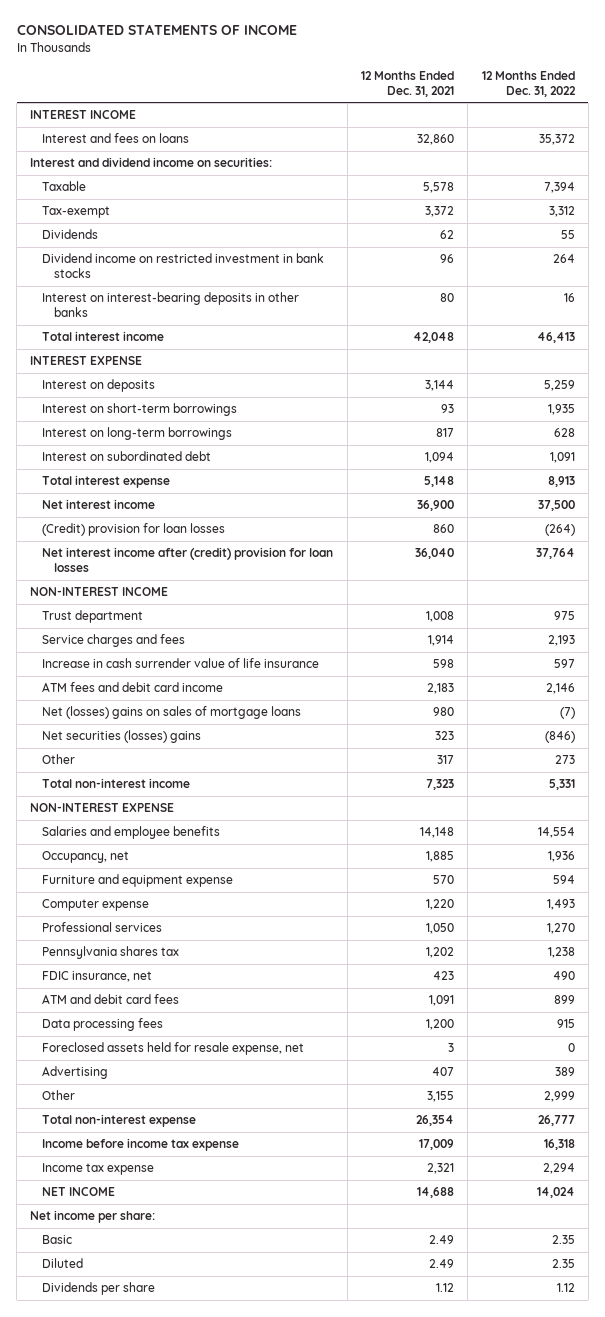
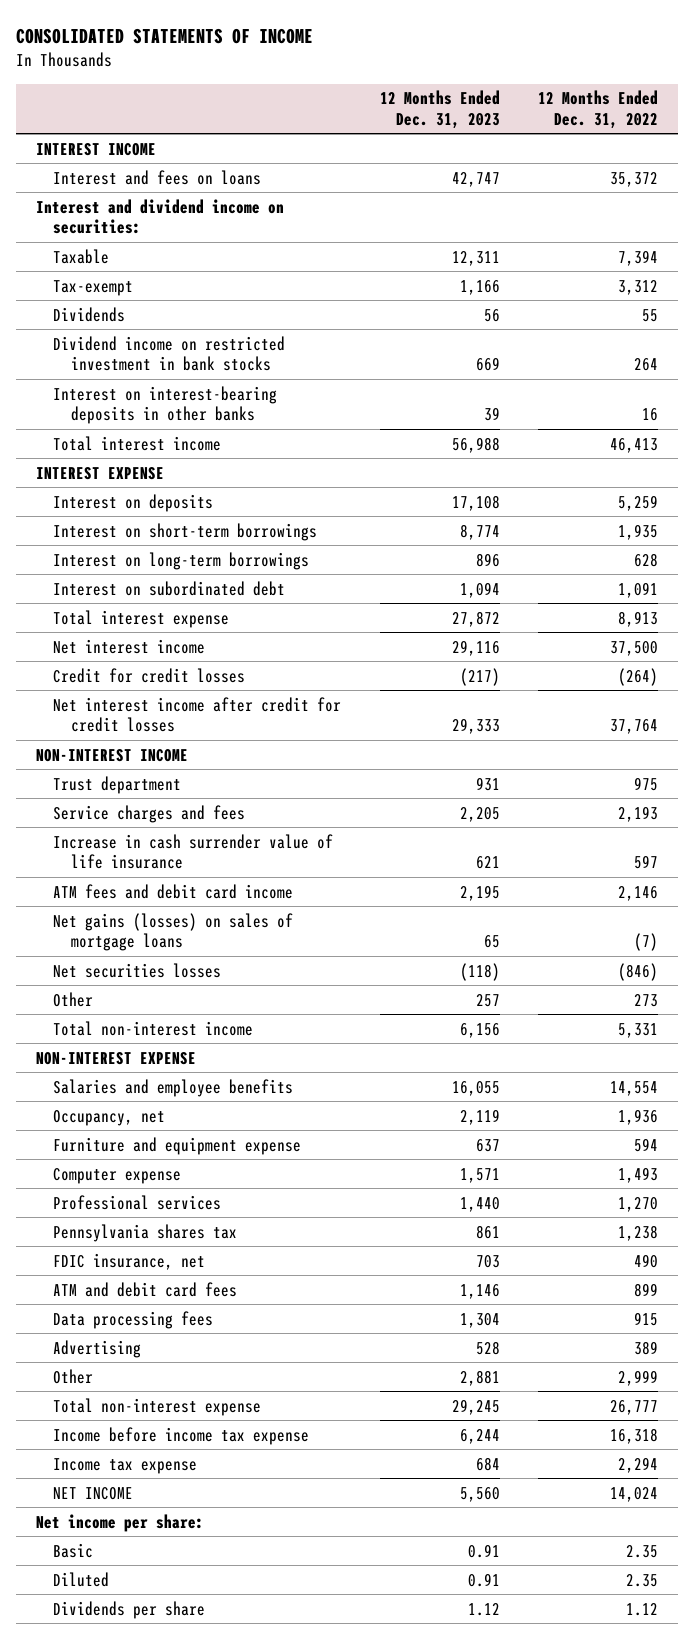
[360,70,454,97] 12 Months Ended Dec. 31, 2021 -> none
none -> [379,90,500,129] 12 Months Ended Dec. 31, 2023
[42,523,226,537] (Credit) provision for loan losses -> [53,667,246,683] Credit for credit losses
[42,547,334,572] Net interest income after (credit) provision for loan losses -> [53,696,342,733] Net interest income after credit for credit losses
[42,706,302,720] Net (losses) gains on sales of mortgage loans -> [53,912,294,952] Net gains (losses) on sales of mortgage loans
[42,730,202,744] Net securities (losses) gains -> [53,962,222,978] Net securities losses
[42,1042,305,1056] Foreclosed assets held for resale expense, net -> none

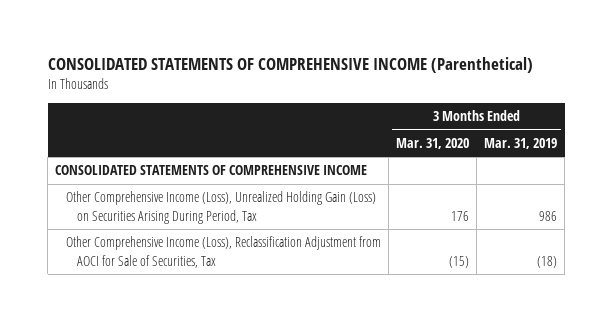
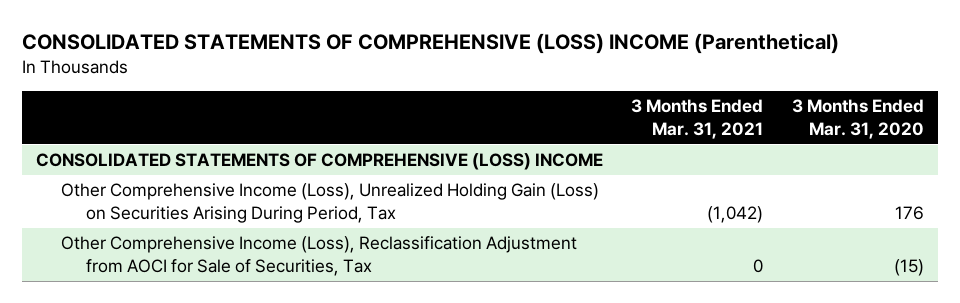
[47,56,533,73] CONSOLIDATED STATEMENTS OF COMPREHENSIVE INCOME (Parenthetical) -> [21,33,839,55] CONSOLIDATED STATEMENTS OF COMPREHENSIVE (LOSS) INCOME (Parenthetical)
[484,138,558,150] Mar. 31, 2019 -> none
none -> [631,99,764,140] 3 Months Ended Mar. 31, 2021
[55,165,368,176] CONSOLIDATED STATEMENTS OF COMPREHENSIVE INCOME -> [36,153,604,171] CONSOLIDATED STATEMENTS OF COMPREHENSIVE (LOSS) INCOME

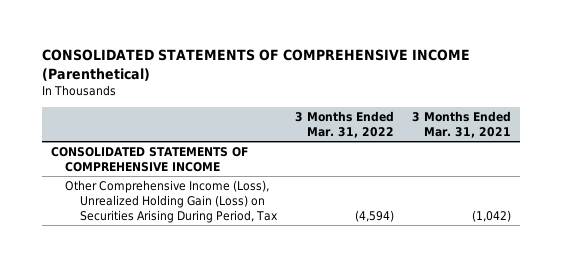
[21,33,839,55] CONSOLIDATED STATEMENTS OF COMPREHENSIVE (LOSS) INCOME (Parenthetical) -> [41,49,470,81] CONSOLIDATED STATEMENTS OF COMPREHENSIVE INCOME (Parenthetical)
[791,99,924,140] 3 Months Ended Mar. 31, 2020 -> none
none -> [294,111,394,138] 3 Months Ended Mar. 31, 2022
[36,153,604,171] CONSOLIDATED STATEMENTS OF COMPREHENSIVE (LOSS) INCOME -> [50,147,248,172] CONSOLIDATED STATEMENTS OF COMPREHENSIVE INCOME
[60,236,577,277] Other Comprehensive Income (Loss), Reclassification Adjustment from AOCI for Sale of Securities, Tax -> none

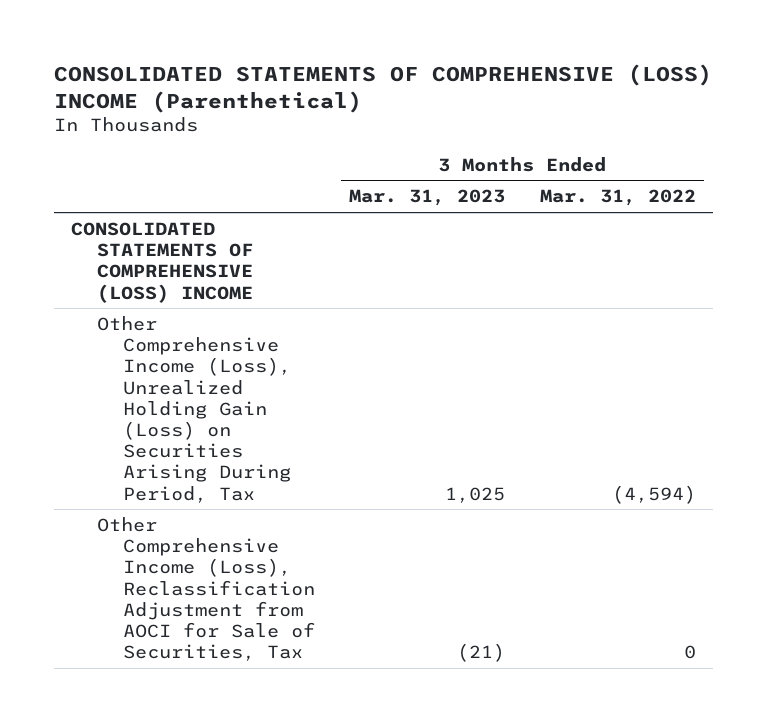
[41,49,470,81] CONSOLIDATED STATEMENTS OF COMPREHENSIVE INCOME (Parenthetical) -> [54,64,713,113] CONSOLIDATED STATEMENTS OF COMPREHENSIVE (LOSS) INCOME (Parenthetical)
[411,111,511,138] 3 Months Ended Mar. 31, 2021 -> none
none -> [349,189,506,207] Mar. 31, 2023
[50,147,248,172] CONSOLIDATED STATEMENTS OF COMPREHENSIVE INCOME -> [71,221,254,303] CONSOLIDATED STATEMENTS OF COMPREHENSIVE (LOSS) INCOME
none -> [97,516,315,662] Other Comprehensive Income (Loss), Reclassification Adjustment from AOCI for Sale of Securities, Tax

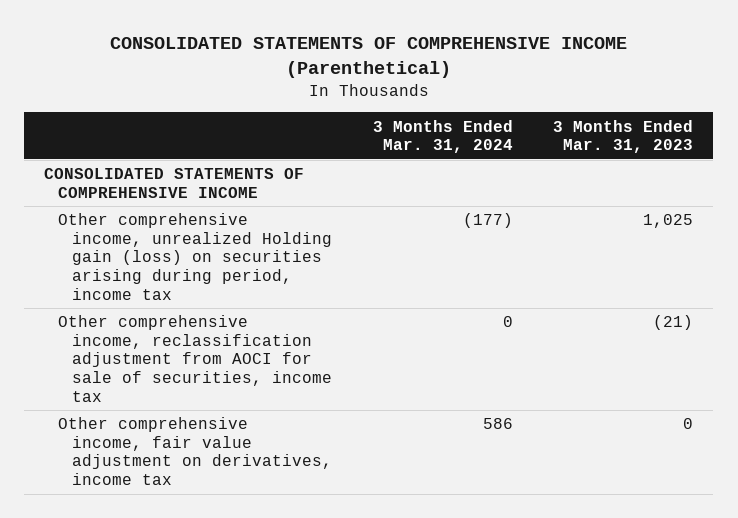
[54,64,713,113] CONSOLIDATED STATEMENTS OF COMPREHENSIVE (LOSS) INCOME (Parenthetical) -> [109,37,627,79] CONSOLIDATED STATEMENTS OF COMPREHENSIVE INCOME (Parenthetical)
[539,189,696,207] Mar. 31, 2022 -> none
none -> [372,119,513,154] 3 Months Ended Mar. 31, 2024
[71,221,254,303] CONSOLIDATED STATEMENTS OF COMPREHENSIVE (LOSS) INCOME -> [44,168,305,198] CONSOLIDATED STATEMENTS OF COMPREHENSIVE INCOME
[97,315,291,503] Other Comprehensive Income (Loss), Unrealized Holding Gain (Loss) on Securities Arising During Period, Tax -> [58,213,333,300] Other comprehensive income, unrealized Holding gain (loss) on securities arising during period, income tax
[97,516,315,662] Other Comprehensive Income (Loss), Reclassification Adjustment from AOCI for Sale of Securities, Tax -> [58,315,333,402] Other comprehensive income, reclassification adjustment from AOCI for sale of securities, income tax
none -> [58,417,333,486] Other comprehensive income, fair value adjustment on derivatives, income tax

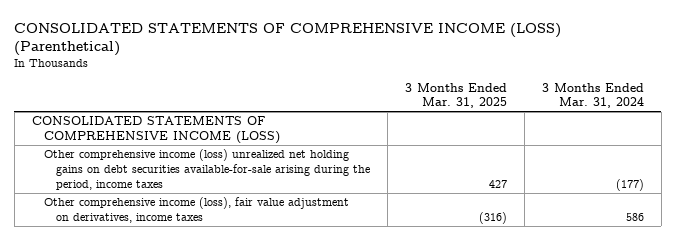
[109,37,627,79] CONSOLIDATED STATEMENTS OF COMPREHENSIVE INCOME (Parenthetical) -> [14,22,562,56] CONSOLIDATED STATEMENTS OF COMPREHENSIVE INCOME (LOSS) (Parenthetical)
[553,119,694,154] 3 Months Ended Mar. 31, 2023 -> none
none -> [405,82,508,109] 3 Months Ended Mar. 31, 2025
[58,315,333,402] Other comprehensive income, reclassification adjustment from AOCI for sale of securities, income tax -> none
[44,168,305,198] CONSOLIDATED STATEMENTS OF COMPREHENSIVE INCOME -> [31,116,281,144] CONSOLIDATED STATEMENTS OF COMPREHENSIVE INCOME (LOSS)
[58,213,333,300] Other comprehensive income, unrealized Holding gain (loss) on securities arising during period, income tax -> [44,149,371,190] Other comprehensive income (loss) unrealized net holding gains on debt securities available-for-sale arising during the period, income taxes
[58,417,333,486] Other comprehensive income, fair value adjustment on derivatives, income tax -> [44,197,350,223] Other comprehensive income (loss), fair value adjustment on derivatives, income taxes

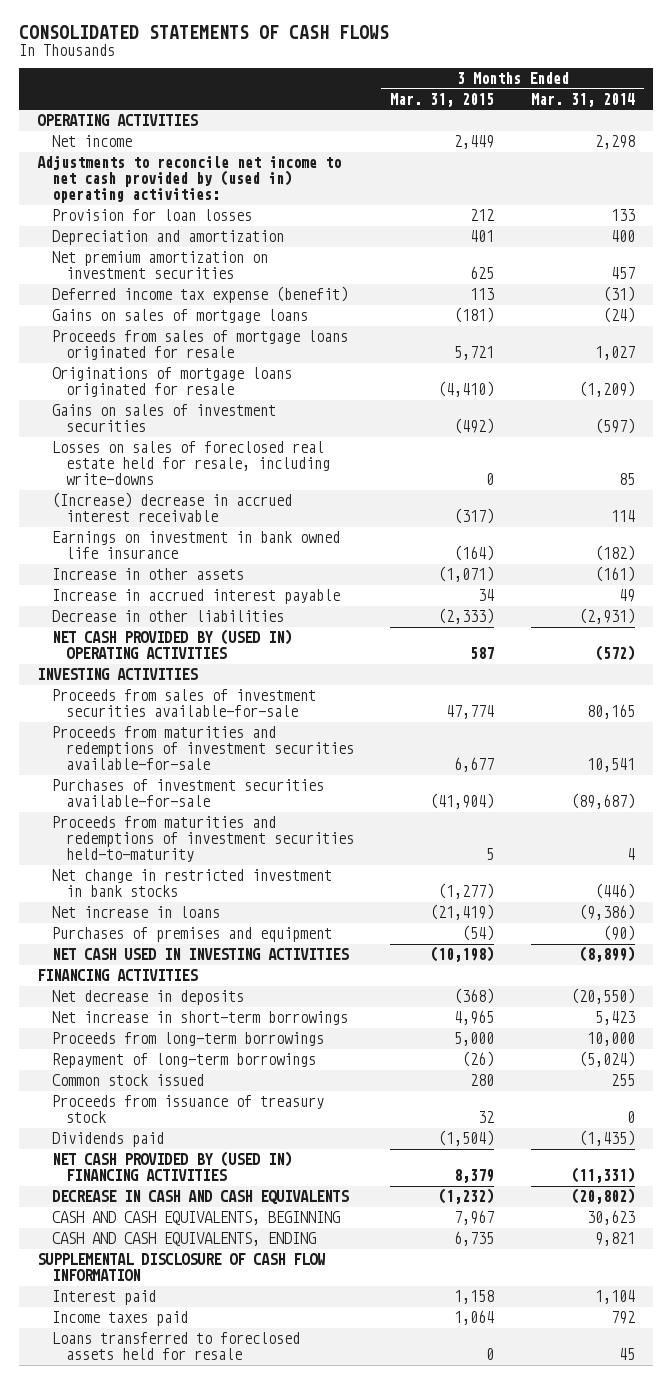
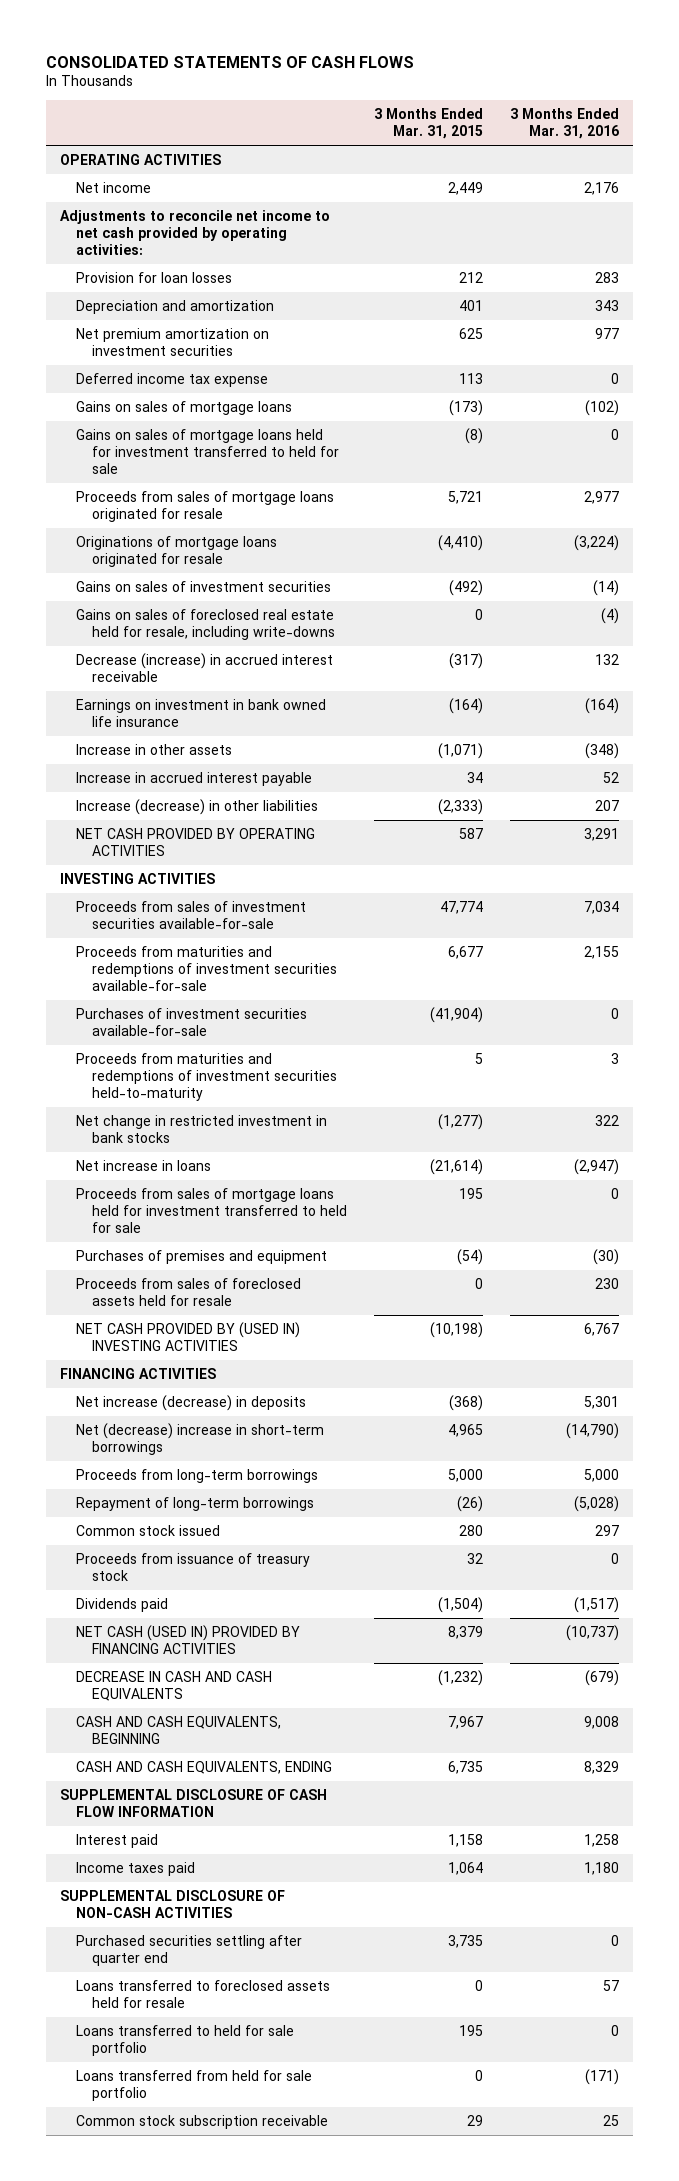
[531,92,636,107] Mar. 31, 2014 -> none
none -> [510,107,620,140] 3 Months Ended Mar. 31, 2016
[37,155,342,204] Adjustments to reconcile net income to net cash provided by (used in) operating activities: -> [59,209,330,255] Adjustments to reconcile net income to net cash provided by operating activities:
[51,286,348,304] Deferred income tax expense (benefit) -> [75,372,268,387] Deferred income tax expense
[454,307,495,324] (181) -> [449,399,484,416] (173)
none -> [75,428,340,474] Gains on sales of mortgage loans held for investment transferred to held for sale
[51,441,330,486] Losses on sales of foreclosed real estate held for resale, including write-downs -> [75,608,336,640] Gains on sales of foreclosed real estate held for resale, including write-downs
[51,492,292,523] (Increase) decrease in accrued interest receivable -> [75,652,333,682] Decrease (increase) in accrued interest receivable
[51,610,284,623] Decrease in other liabilities -> [75,798,318,815] Increase (decrease) in other liabilities
[51,629,292,660] NET CASH PROVIDED BY (USED IN) OPERATING ACTIVITIES -> [75,827,315,856] NET CASH PROVIDED BY OPERATING ACTIVITIES
[430,904,495,921] (21,419) -> [430,1158,484,1175] (21,614)
none -> [75,1187,348,1233] Proceeds from sales of mortgage loans held for investment transferred to held for sale
none -> [75,1277,301,1306] Proceeds from sales of foreclosed assets held for resale
[51,948,349,961] NET CASH USED IN INVESTING ACTIVITIES -> [75,1321,300,1351] NET CASH PROVIDED BY (USED IN) INVESTING ACTIVITIES
[51,990,244,1006] Net decrease in deposits -> [75,1394,306,1411] Net increase (decrease) in deposits
[51,1011,348,1026] Net increase in short-term borrowings -> [75,1422,324,1455] Net (decrease) increase in short-term borrowings
[51,1151,292,1182] NET CASH PROVIDED BY (USED IN) FINANCING ACTIVITIES -> [75,1624,300,1654] NET CASH (USED IN) PROVIDED BY FINANCING ACTIVITIES
none -> [59,1889,285,1918] SUPPLEMENTAL DISCLOSURE OF NON-CASH ACTIVITIES
none -> [75,1934,302,1966] Purchased securities settling after quarter end
none -> [75,2024,294,2056] Loans transferred to held for sale portfolio
none -> [75,2069,312,2101] Loans transferred from held for sale portfolio
none -> [75,2114,328,2129] Common stock subscription receivable

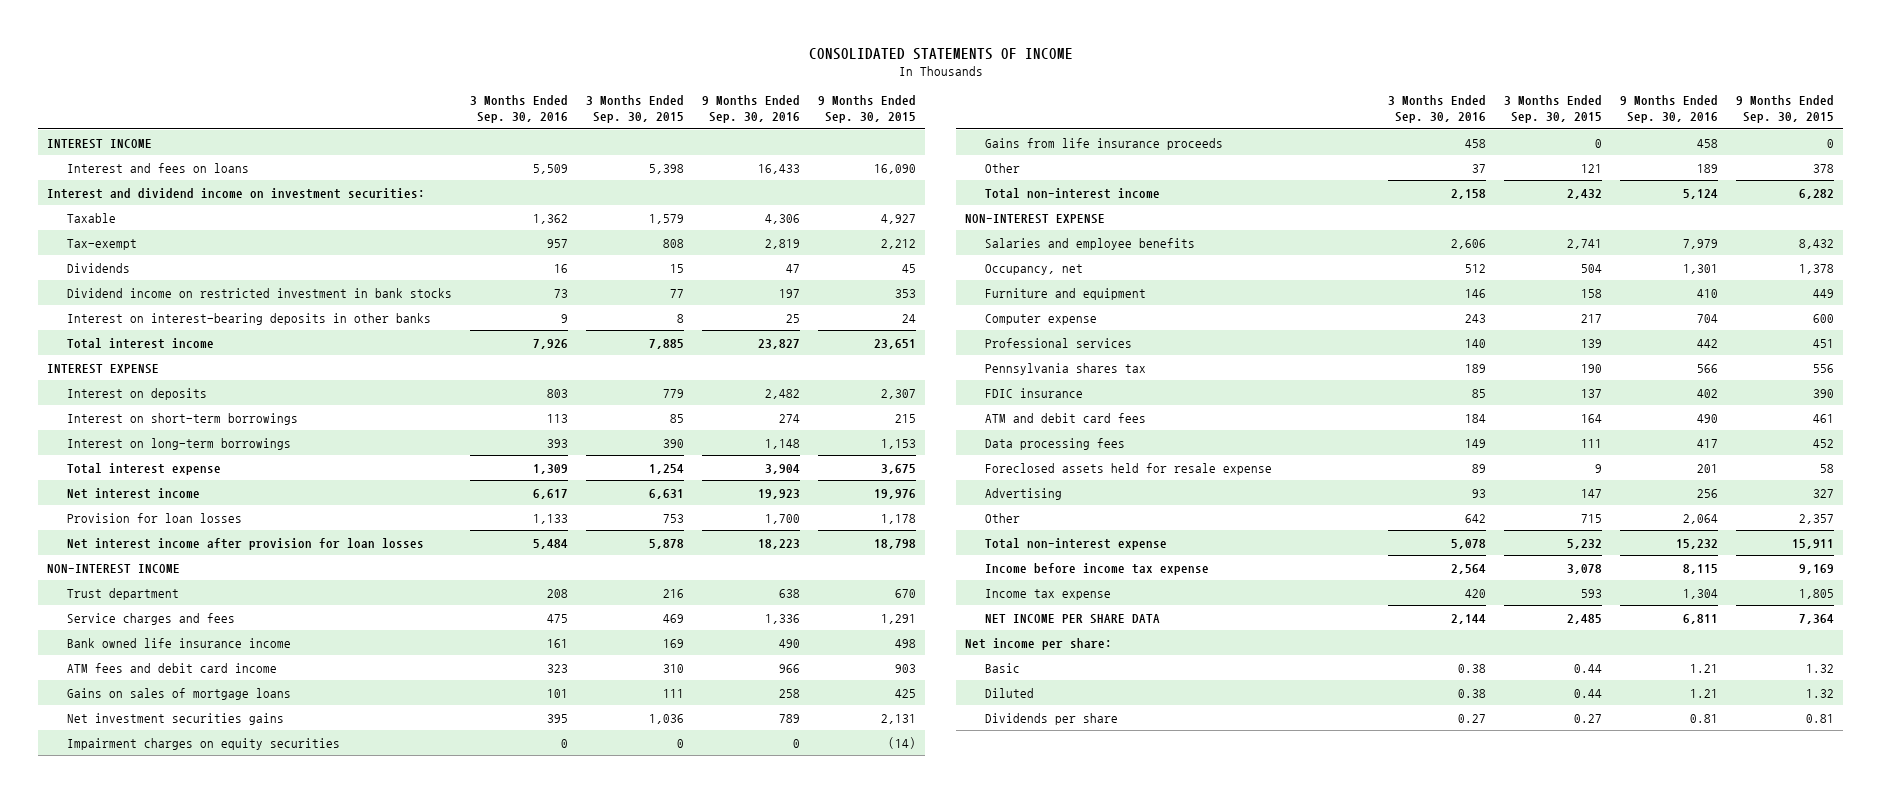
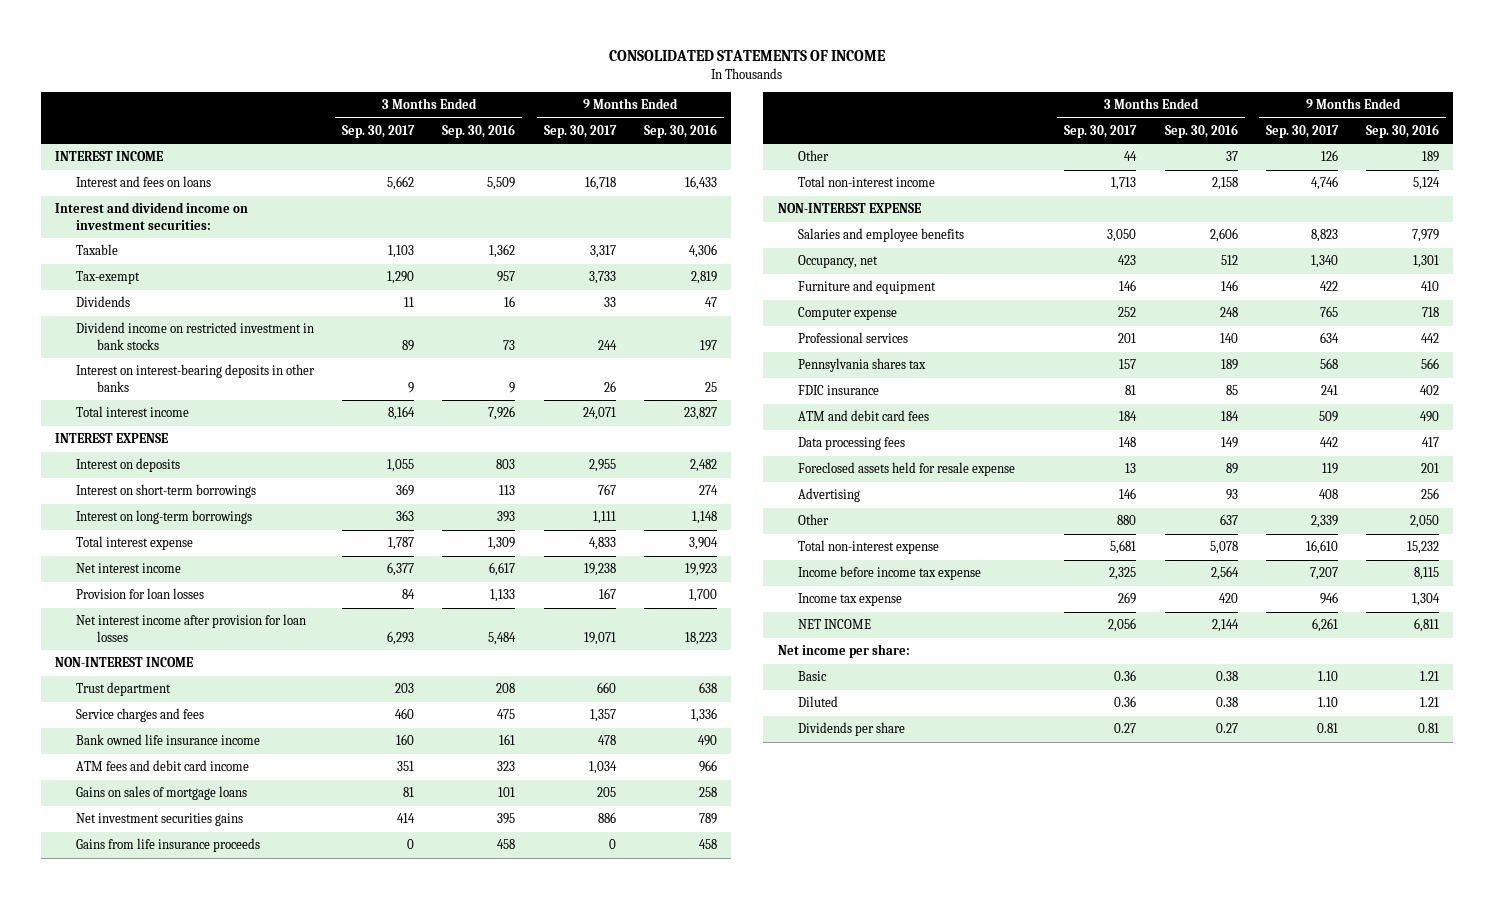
[586,94,685,124] 3 Months Ended Sep. 30, 2015 -> none
[817,94,916,124] 9 Months Ended Sep. 30, 2015 -> none
none -> [342,124,416,138] Sep. 30, 2017
none -> [543,124,617,138] Sep. 30, 2017
[67,737,341,750] Impairment charges on equity securities -> none
[1465,313,1487,323] 243 -> [1219,307,1238,318] 248
[1696,313,1718,323] 704 -> [1422,307,1440,318] 718
[1465,513,1487,523] 642 -> [1219,514,1238,526] 637
[1682,513,1718,524] 2,064 -> [1410,515,1440,529] 2,050
[985,613,1161,624] NET INCOME PER SHARE DATA -> [798,619,872,630] NET INCOME

